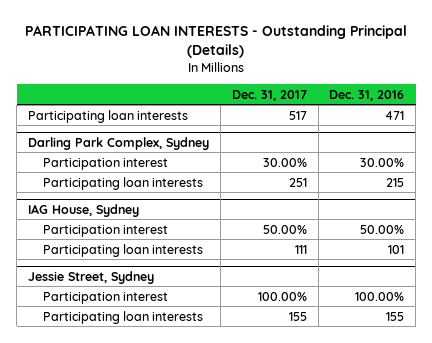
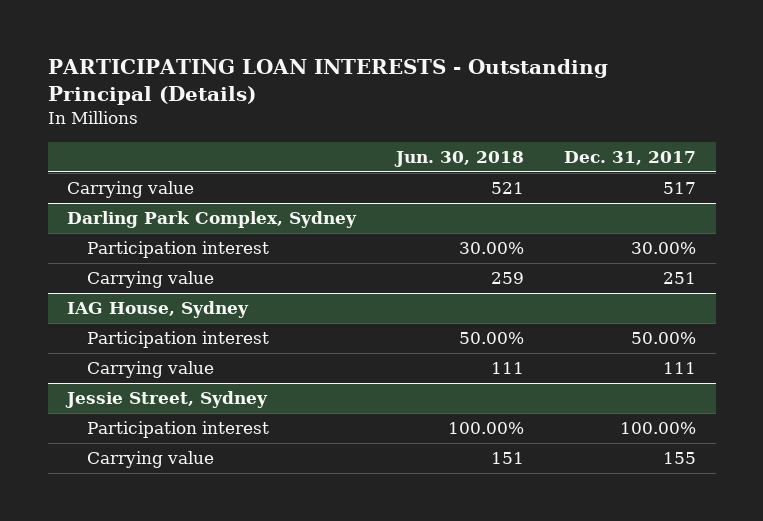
[329,89,405,101] Dec. 31, 2016 -> none
none -> [394,150,525,167] Jun. 30, 2018
[28,109,189,123] Participating loan interests -> [67,181,195,199] Carrying value
[43,176,204,190] Participating loan interests -> [86,271,214,289] Carrying value
[43,243,204,257] Participating loan interests -> [86,361,214,379] Carrying value
[43,310,204,324] Participating loan interests -> [86,451,214,469] Carrying value

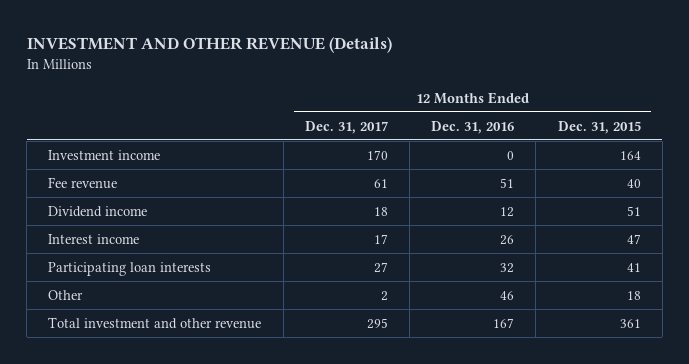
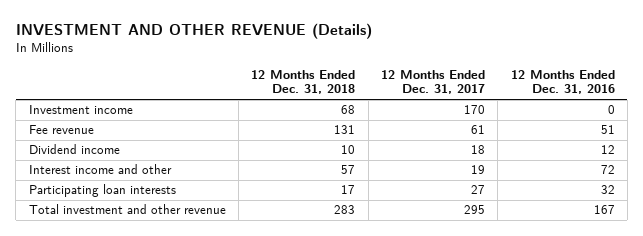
[557,120,641,134] Dec. 31, 2015 -> none
none -> [251,69,356,95] 12 Months Ended Dec. 31, 2018
[48,233,140,244] Interest income -> [28,164,172,175] Interest income and other
[373,233,388,244] 17 -> [470,165,485,175] 19
[500,234,515,245] 26 -> [600,165,615,175] 72
[48,289,84,300] Other -> none

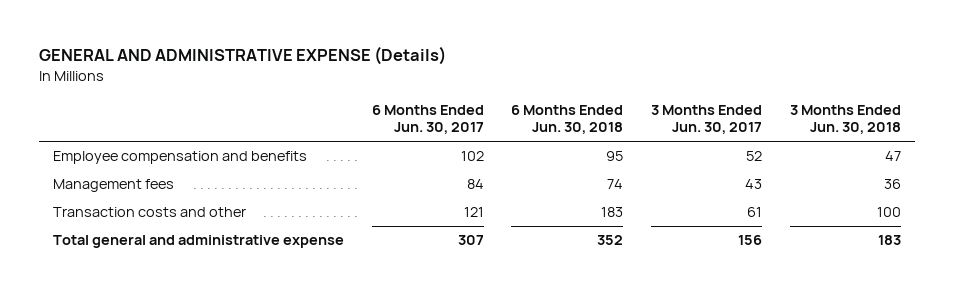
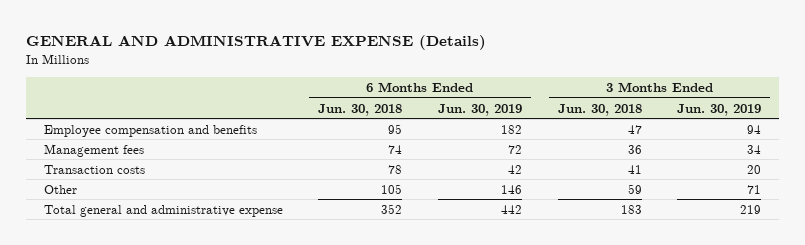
[371,104,484,135] 6 Months Ended Jun. 30, 2017 -> none
[651,104,763,135] 3 Months Ended Jun. 30, 2017 -> none
none -> [438,103,523,116] Jun. 30, 2019
none -> [677,103,762,116] Jun. 30, 2019
none -> [43,164,145,174] Transaction costs
[52,207,246,218] Transaction costs and other -> [43,184,77,194] Other
[601,207,624,218] 183 -> [381,183,403,194] 105
[877,207,902,218] 100 -> [627,183,642,194] 59

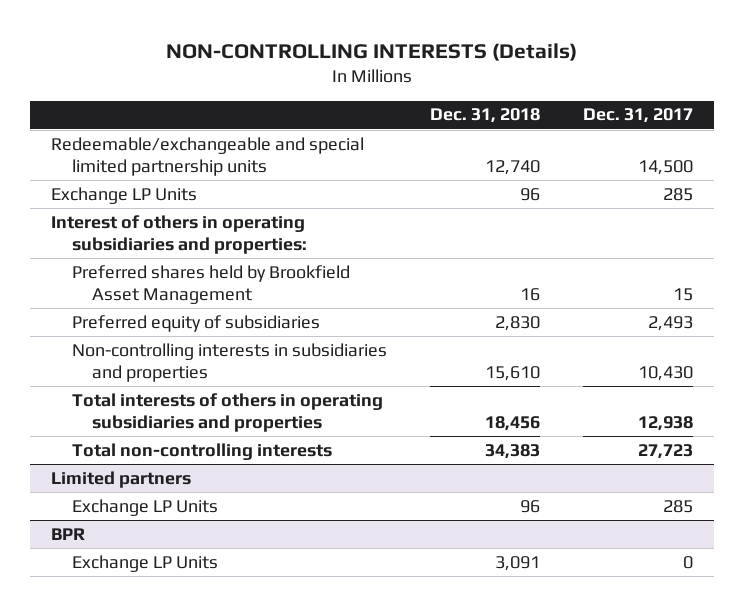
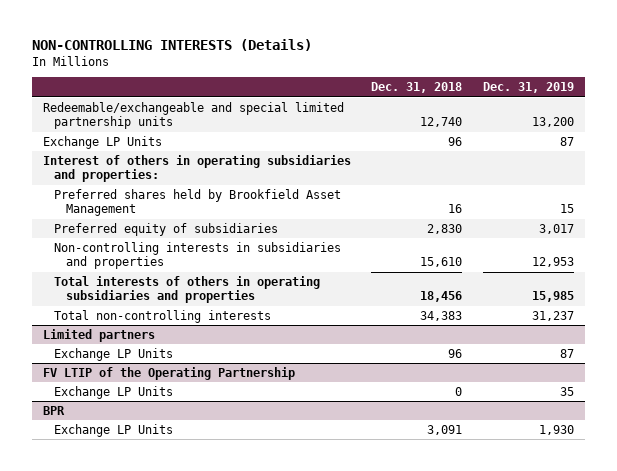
[582,108,693,124] Dec. 31, 2017 -> none
none -> [483,82,575,94] Dec. 31, 2019
none -> [42,366,295,380] FV LTIP of the Operating Partnership
none -> [54,385,174,399] Exchange LP Units

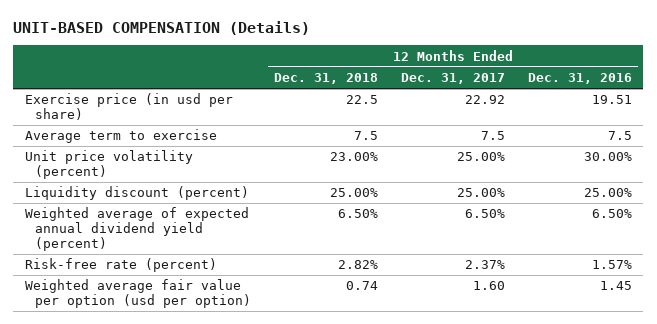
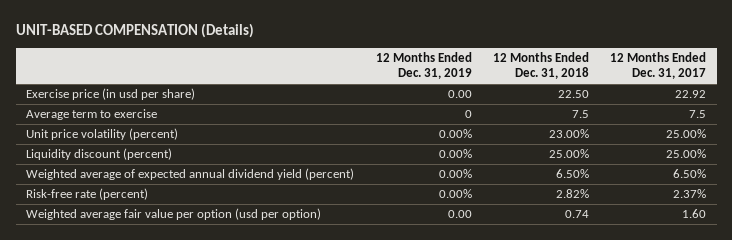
[527,73,632,85] Dec. 31, 2016 -> none
none -> [375,51,472,80] 12 Months Ended Dec. 31, 2019
[345,95,378,105] 22.5 -> [557,90,589,99] 22.50

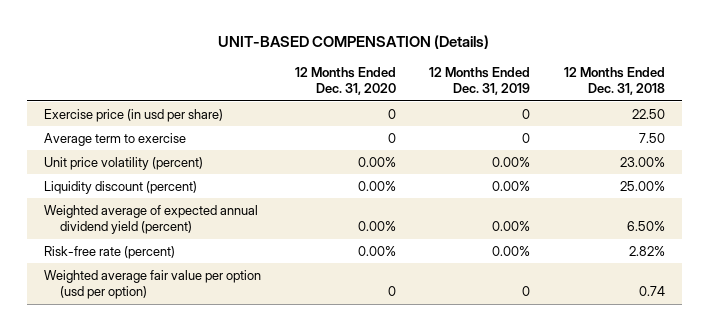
[610,51,707,80] 12 Months Ended Dec. 31, 2017 -> none
none -> [294,66,396,96] 12 Months Ended Dec. 31, 2020
[447,90,472,99] 0.00 -> [522,108,531,119] 0
[571,110,589,119] 7.5 -> [638,132,665,143] 7.50
[447,210,472,219] 0.00 -> [522,286,531,297] 0

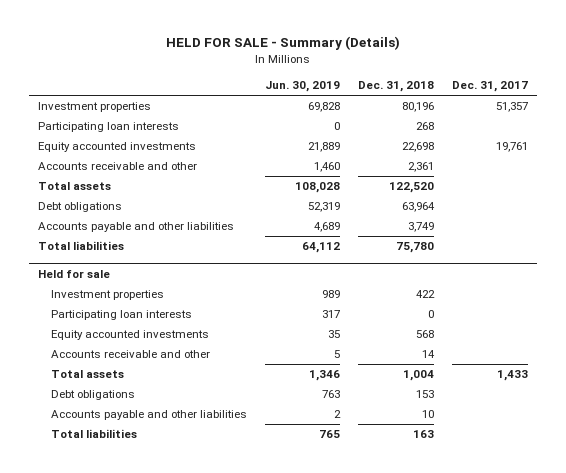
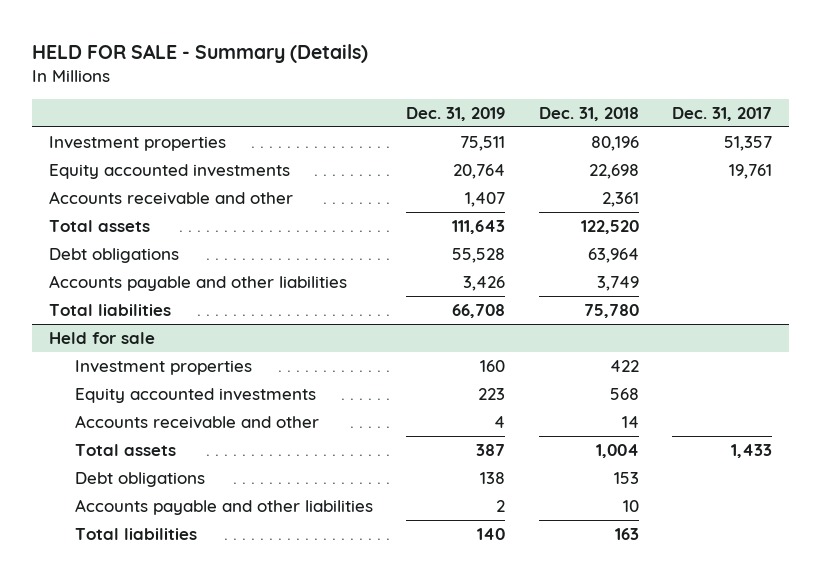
[265,81,341,93] Jun. 30, 2019 -> none
none -> [406,106,506,121] Dec. 31, 2019
[37,122,179,133] Participating loan interests -> none
[51,310,193,321] Participating loan interests -> none

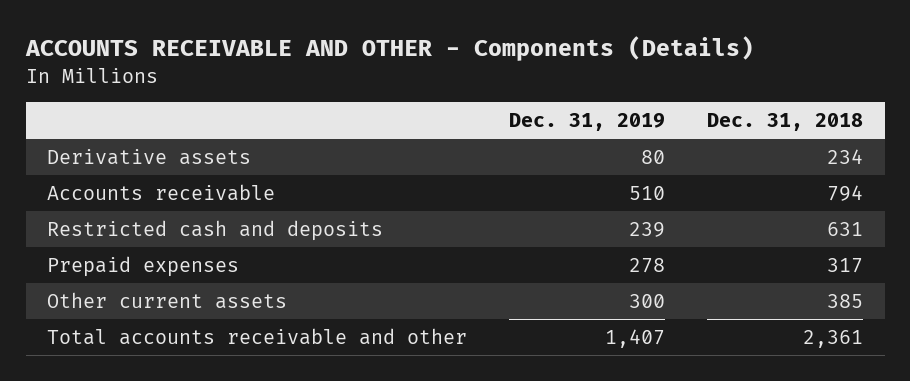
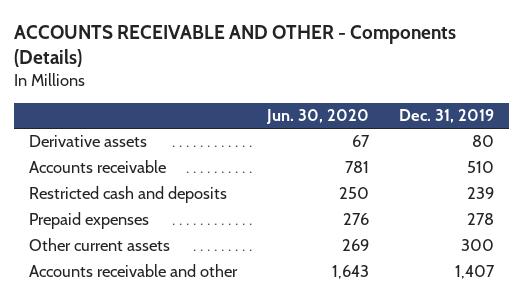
[707,113,864,132] Dec. 31, 2018 -> none
none -> [265,109,369,125] Jun. 30, 2020
[46,327,467,345] Total accounts receivable and other -> [28,264,238,278] Accounts receivable and other

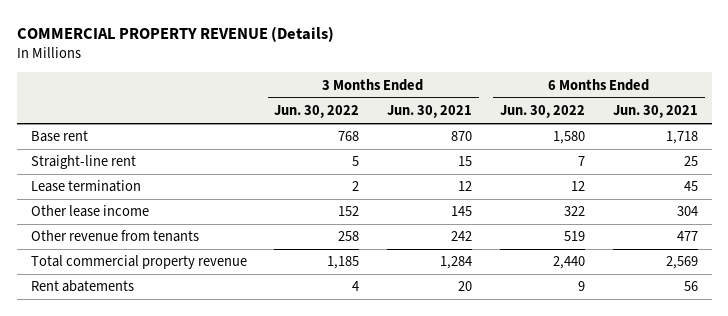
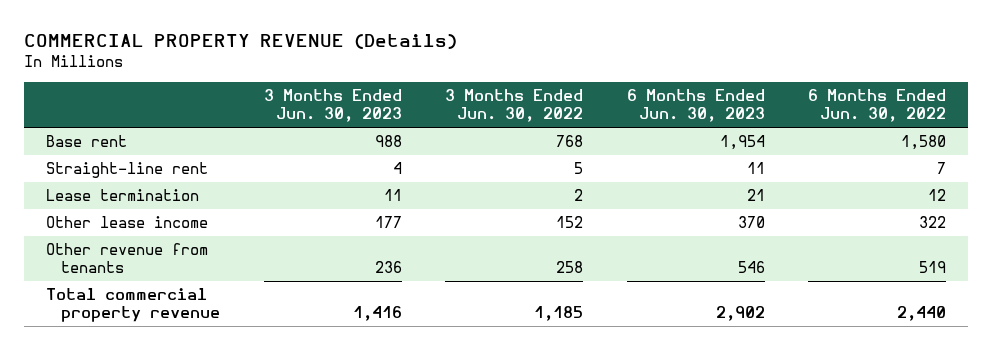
[387,105,473,119] Jun. 30, 2021 -> none
[612,105,698,119] Jun. 30, 2021 -> none
none -> [263,89,402,123] 3 Months Ended Jun. 30, 2023
none -> [626,89,765,123] 6 Months Ended Jun. 30, 2023
[30,280,134,293] Rent abatements -> none

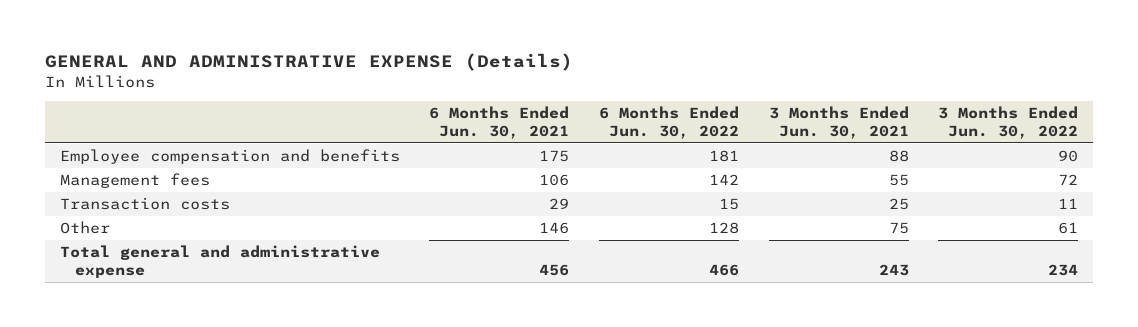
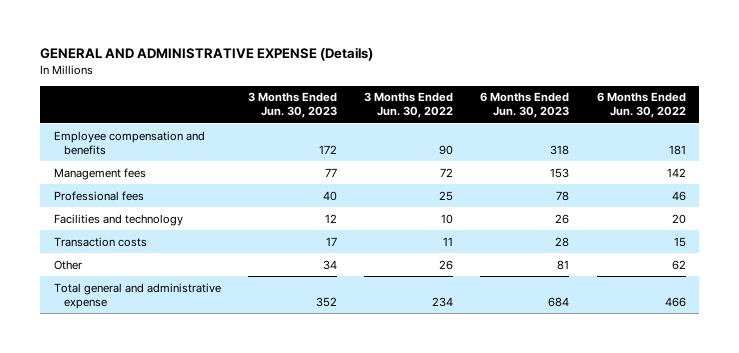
[429,106,570,139] 6 Months Ended Jun. 30, 2021 -> none
[768,106,909,139] 3 Months Ended Jun. 30, 2021 -> none
none -> [247,92,337,119] 3 Months Ended Jun. 30, 2023
none -> [480,92,570,119] 6 Months Ended Jun. 30, 2023
none -> [53,190,144,201] Professional fees
none -> [53,213,183,226] Facilities and technology
[709,222,740,235] 128 -> [671,259,686,270] 62
[1058,222,1079,235] 61 -> [439,259,454,270] 26

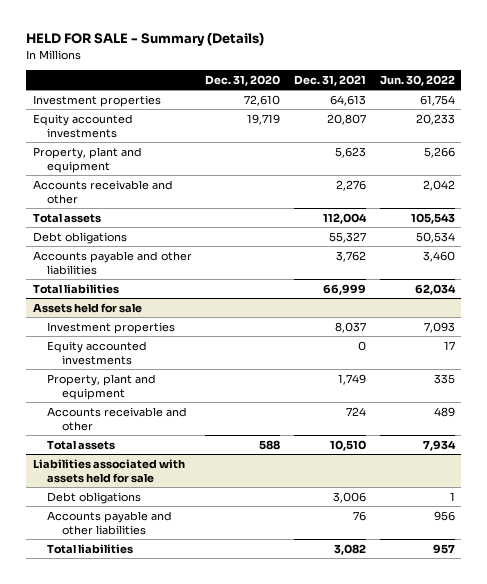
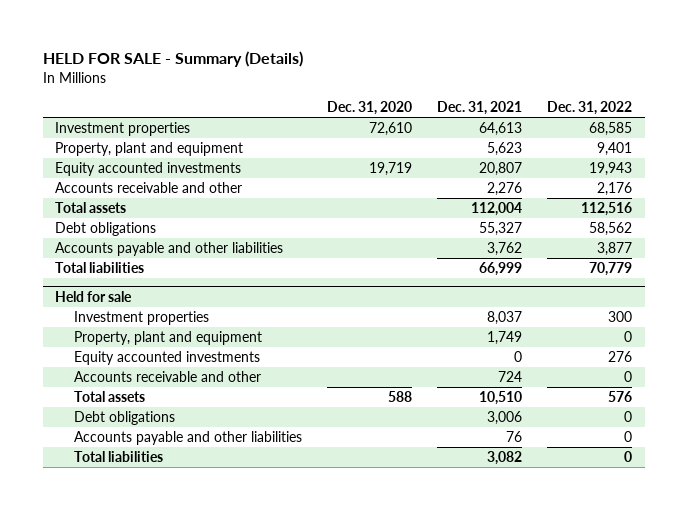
[379,74,455,86] Jun. 30, 2022 -> none
none -> [547,101,633,116] Dec. 31, 2022
[32,113,133,138] Equity accounted investments -> [55,162,242,177] Equity accounted investments
[32,302,142,313] Assets held for sale -> [55,290,133,302] Held for sale
[47,340,148,365] Equity accounted investments -> none
none -> [73,351,260,366] Equity accounted investments
[32,458,185,483] Liabilities associated with assets held for sale -> none

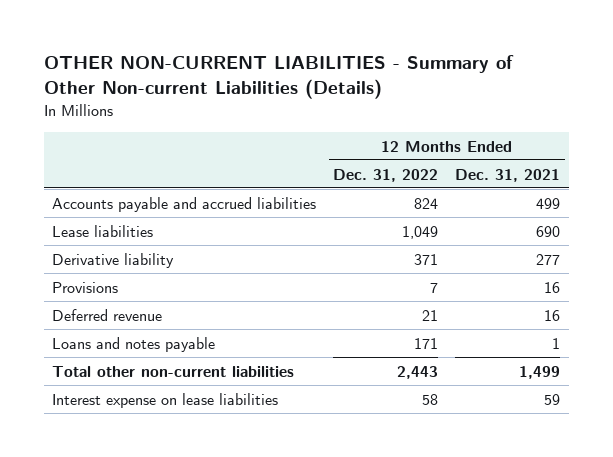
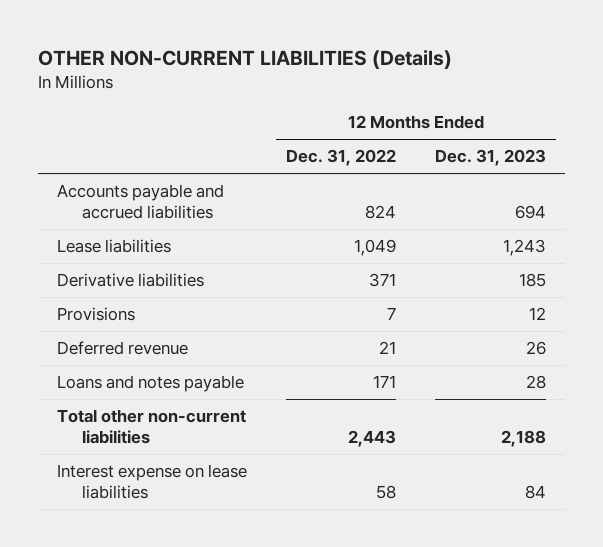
[43,54,514,99] OTHER NON-CURRENT LIABILITIES - Summary of Other Non-current Liabilities (Details) -> [38,49,453,69] OTHER NON-CURRENT LIABILITIES (Details)
[455,168,561,182] Dec. 31, 2021 -> none
none -> [434,149,546,167] Dec. 31, 2023
[52,252,175,268] Derivative liability -> [57,273,205,288] Derivative liabilities

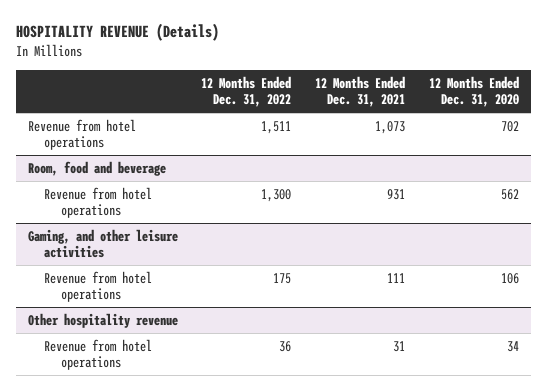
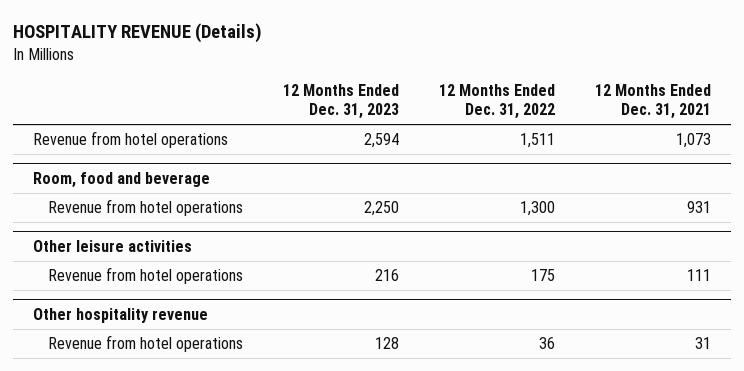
[428,75,519,108] 12 Months Ended Dec. 31, 2020 -> none
none -> [282,83,399,120] 12 Months Ended Dec. 31, 2023
[27,228,178,259] Gaming, and other leisure activities -> [33,239,193,252] Other leisure activities

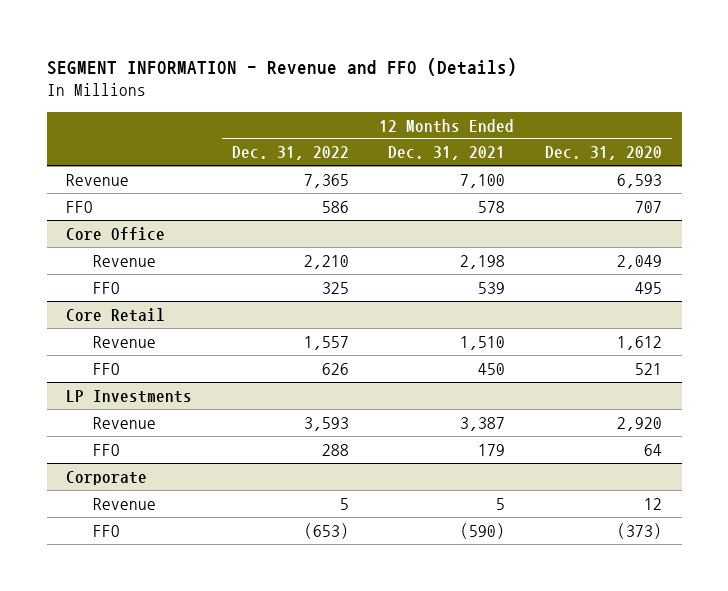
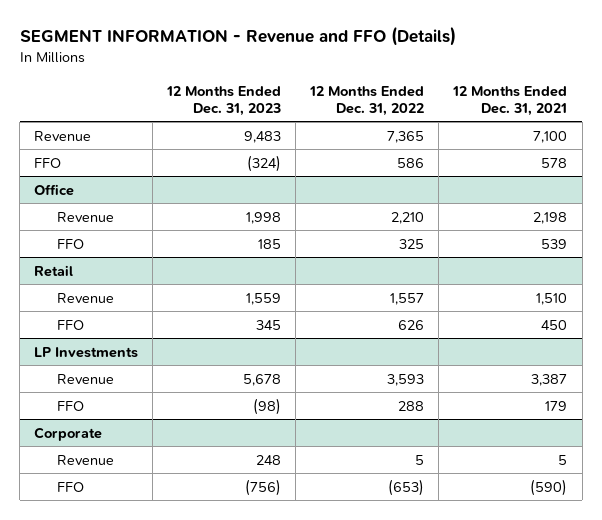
[544,146,662,161] Dec. 31, 2020 -> none
none -> [166,85,282,116] 12 Months Ended Dec. 31, 2023
[66,226,166,241] Core Office -> [34,183,75,196] Office
[66,307,166,322] Core Retail -> [34,264,74,277] Retail

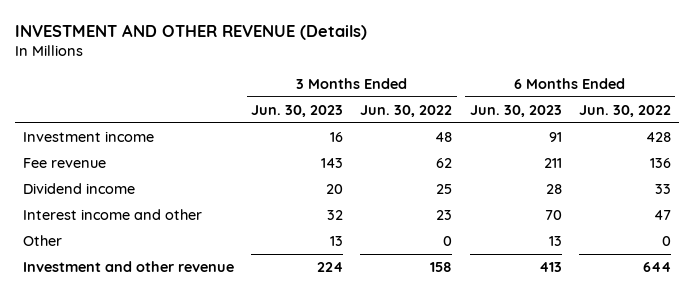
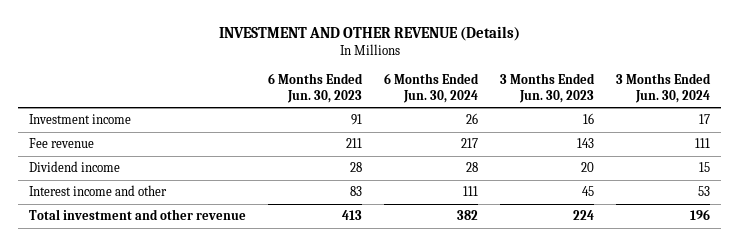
[360,104,453,117] Jun. 30, 2022 -> none
[578,104,671,117] Jun. 30, 2022 -> none
none -> [384,72,480,103] 6 Months Ended Jun. 30, 2024
none -> [616,72,712,103] 3 Months Ended Jun. 30, 2024
[23,235,63,247] Other -> none
[327,210,344,221] 32 -> [582,186,595,197] 45
[544,210,562,221] 70 -> [350,186,363,197] 83
[23,261,235,273] Investment and other revenue -> [29,209,247,221] Total investment and other revenue

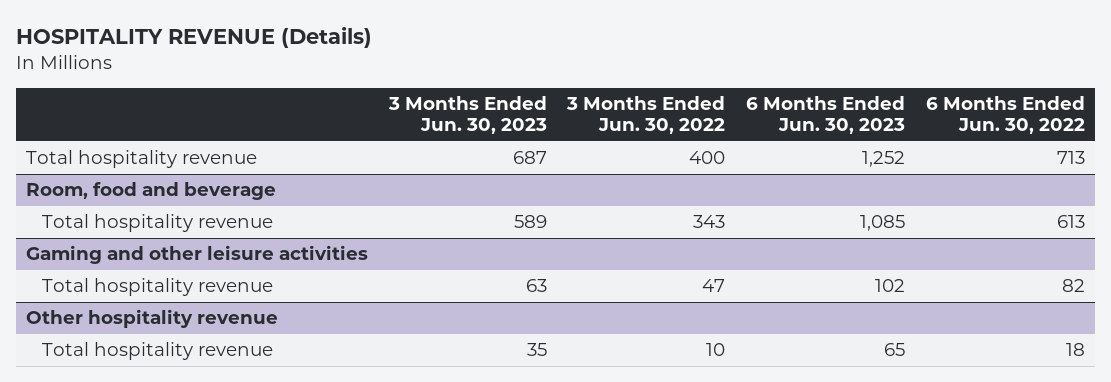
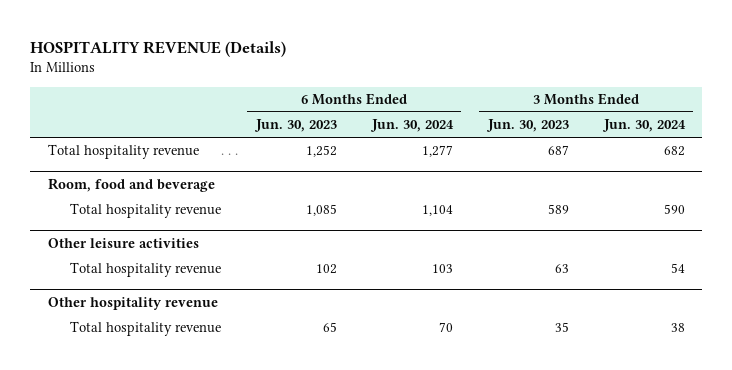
[566,96,726,135] 3 Months Ended Jun. 30, 2022 -> none
[925,96,1085,135] 6 Months Ended Jun. 30, 2022 -> none
none -> [369,119,454,133] Jun. 30, 2024
none -> [601,119,686,133] Jun. 30, 2024
[26,245,369,265] Gaming and other leisure activities -> [47,238,199,249] Other leisure activities

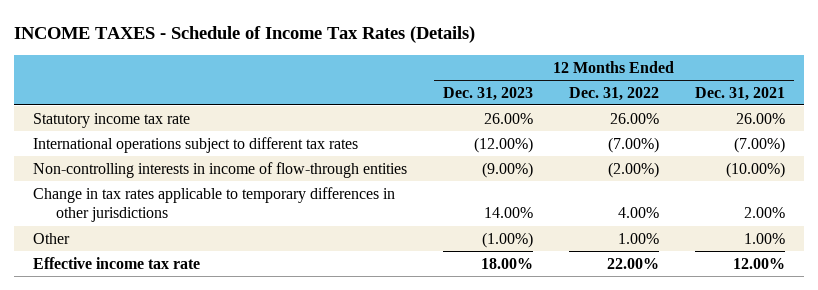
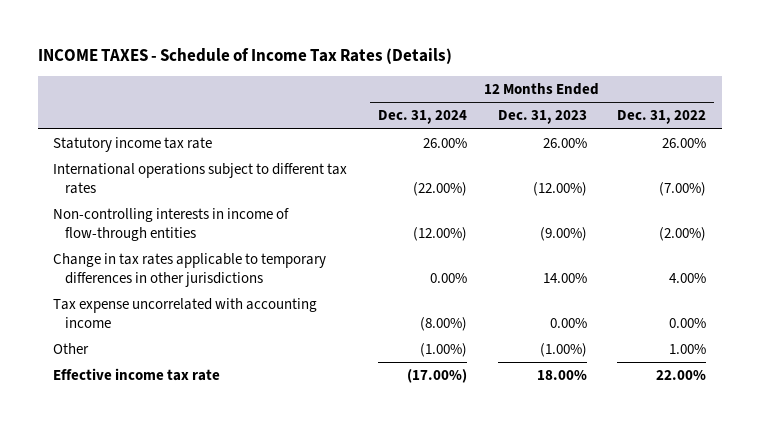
[695,86,786,101] Dec. 31, 2021 -> none
none -> [377,110,467,125] Dec. 31, 2024
none -> [53,298,318,329] Tax expense uncorrelated with accounting income

